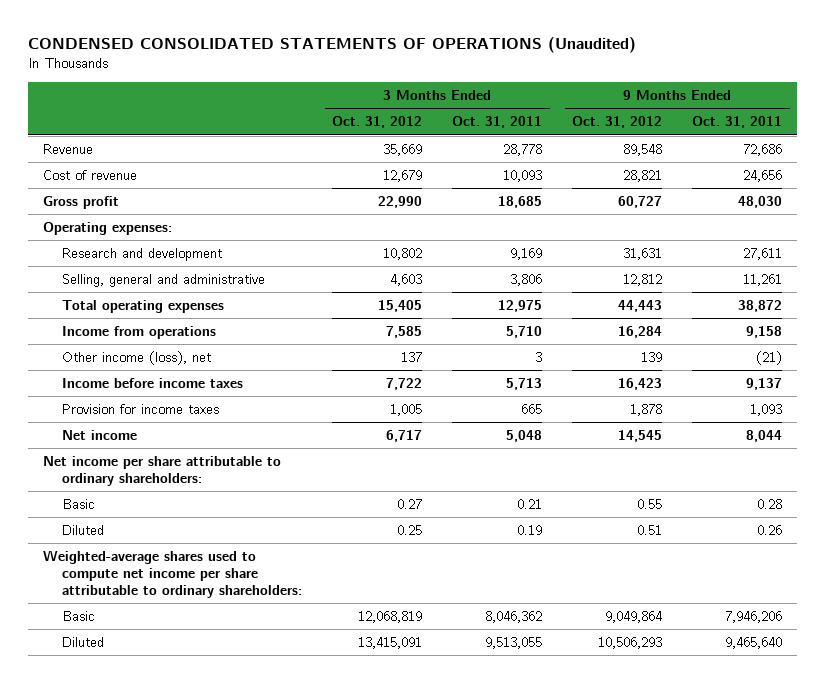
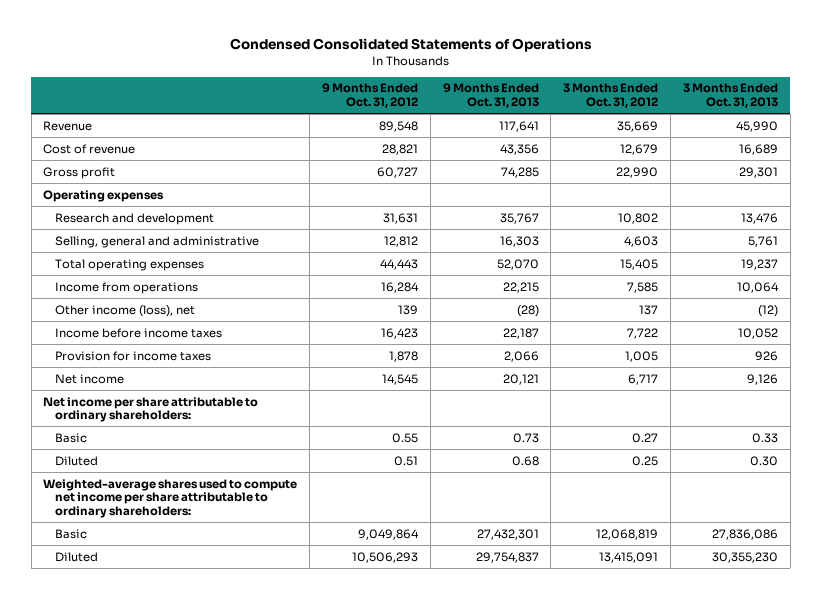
[27,37,636,54] CONDENSED CONSOLIDATED STATEMENTS OF OPERATIONS (Unaudited) -> [229,38,592,53] Condensed Consolidated Statements of Operations
[452,116,543,129] Oct. 31, 2011 -> none
[692,116,783,129] Oct. 31, 2011 -> none
none -> [442,83,539,109] 9 Months Ended Oct. 31, 2013
none -> [682,83,778,109] 3 Months Ended Oct. 31, 2013
[42,221,172,235] Operating expenses: -> [43,189,165,202] Operating expenses

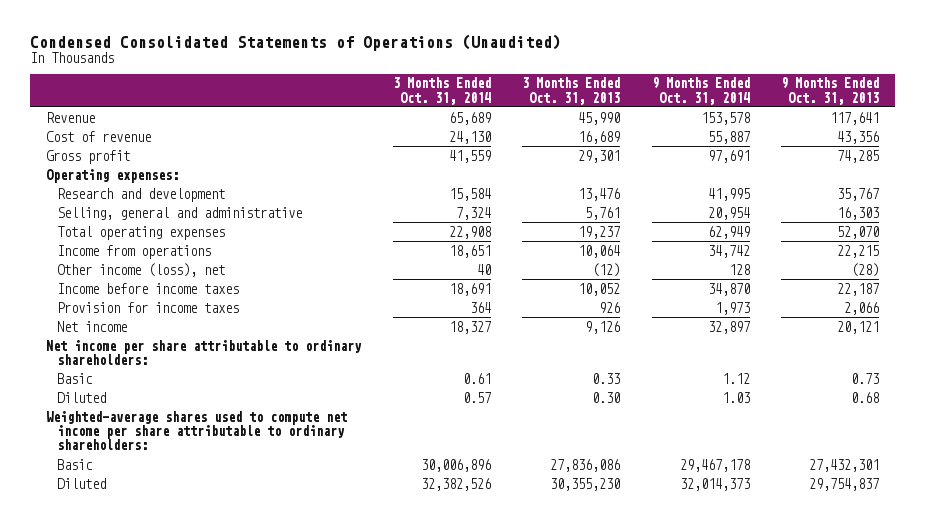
[229,38,592,53] Condensed Consolidated Statements of Operations -> [30,33,562,51] Condensed Consolidated Statements of Operations (Unaudited)
[322,83,419,109] 9 Months Ended Oct. 31, 2012 -> none
[563,83,659,109] 3 Months Ended Oct. 31, 2012 -> none
none -> [392,77,491,105] 3 Months Ended Oct. 31, 2014
none -> [651,77,750,105] 9 Months Ended Oct. 31, 2014
[43,189,165,202] Operating expenses -> [46,168,180,183] Operating expenses:

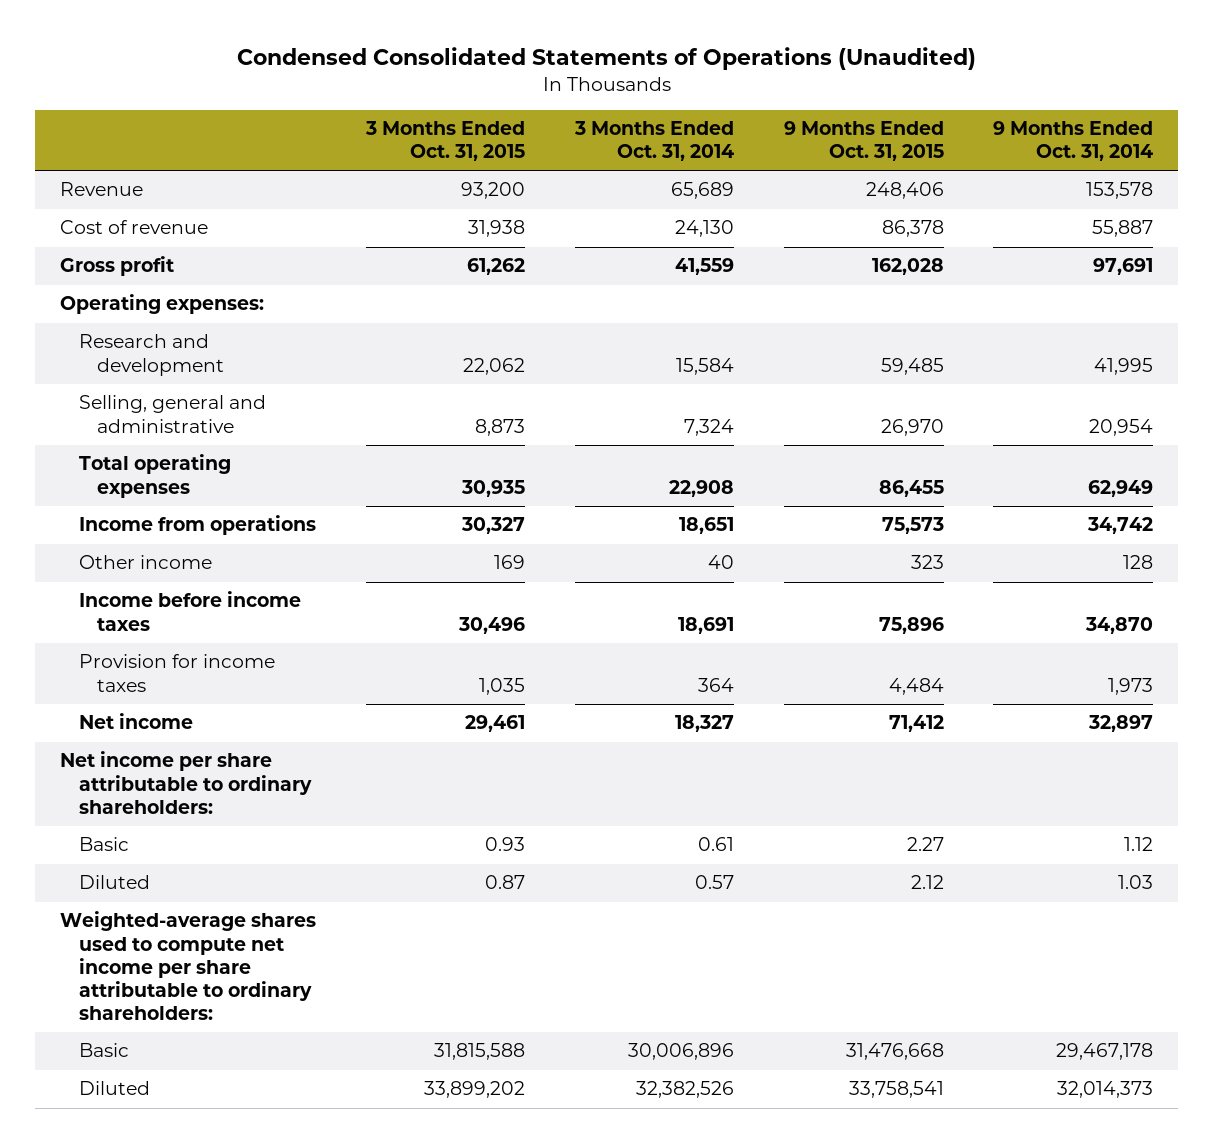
[522,77,621,105] 3 Months Ended Oct. 31, 2013 -> none
[781,77,880,105] 9 Months Ended Oct. 31, 2013 -> none
none -> [365,121,526,162] 3 Months Ended Oct. 31, 2015
none -> [783,121,944,162] 9 Months Ended Oct. 31, 2015
[56,262,225,277] Other income (loss), net -> [78,555,212,570] Other income

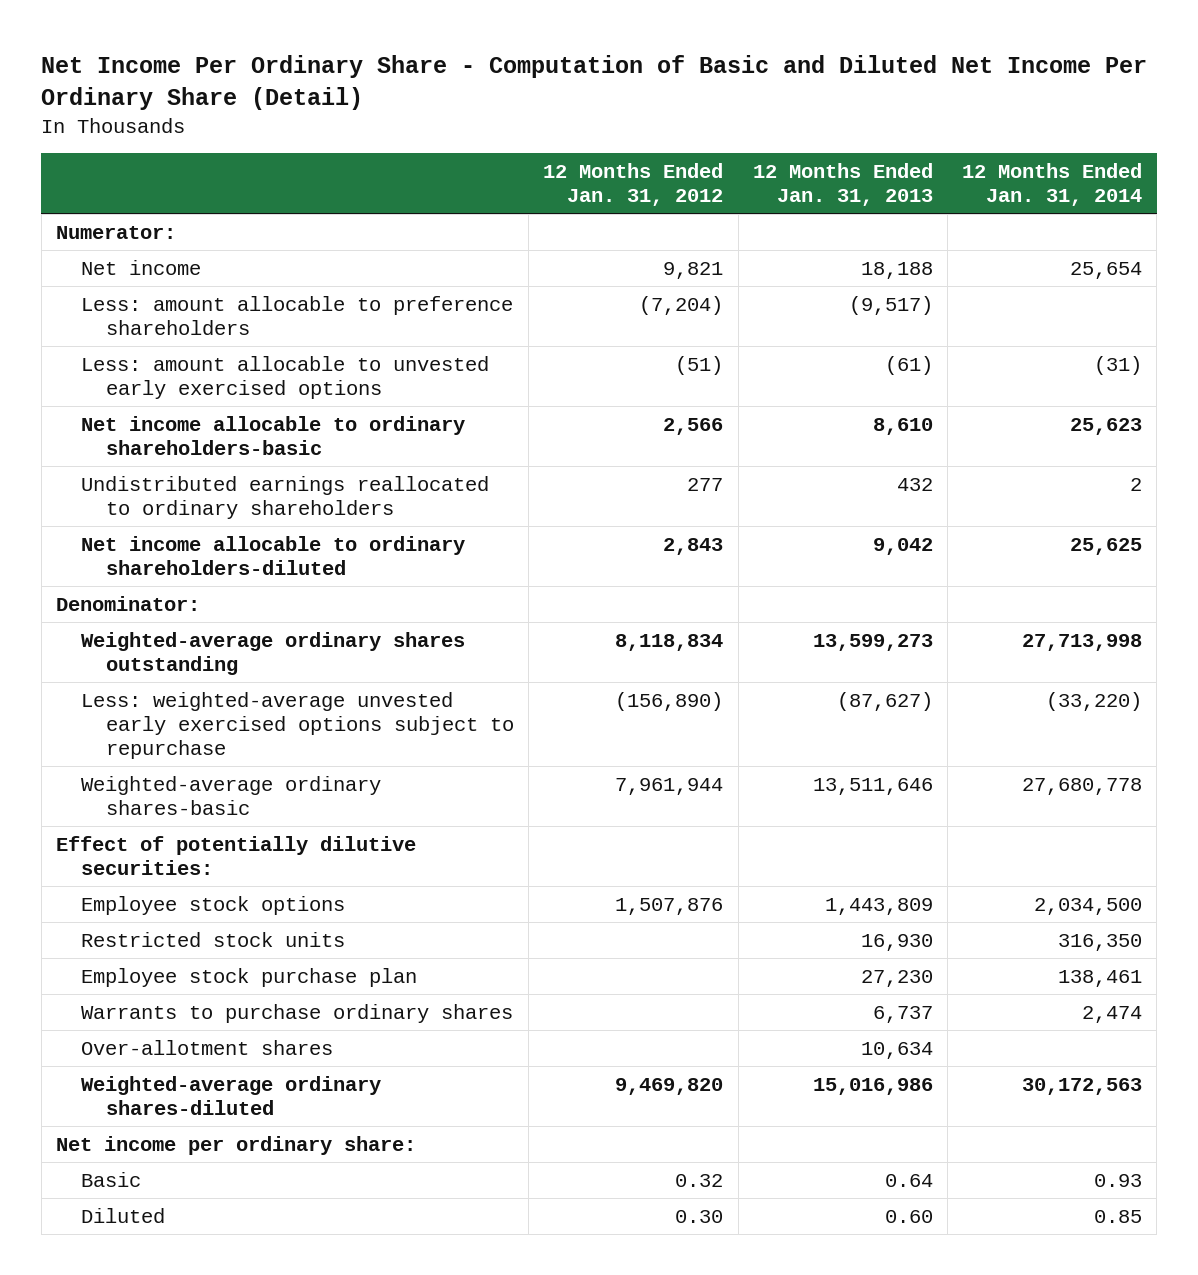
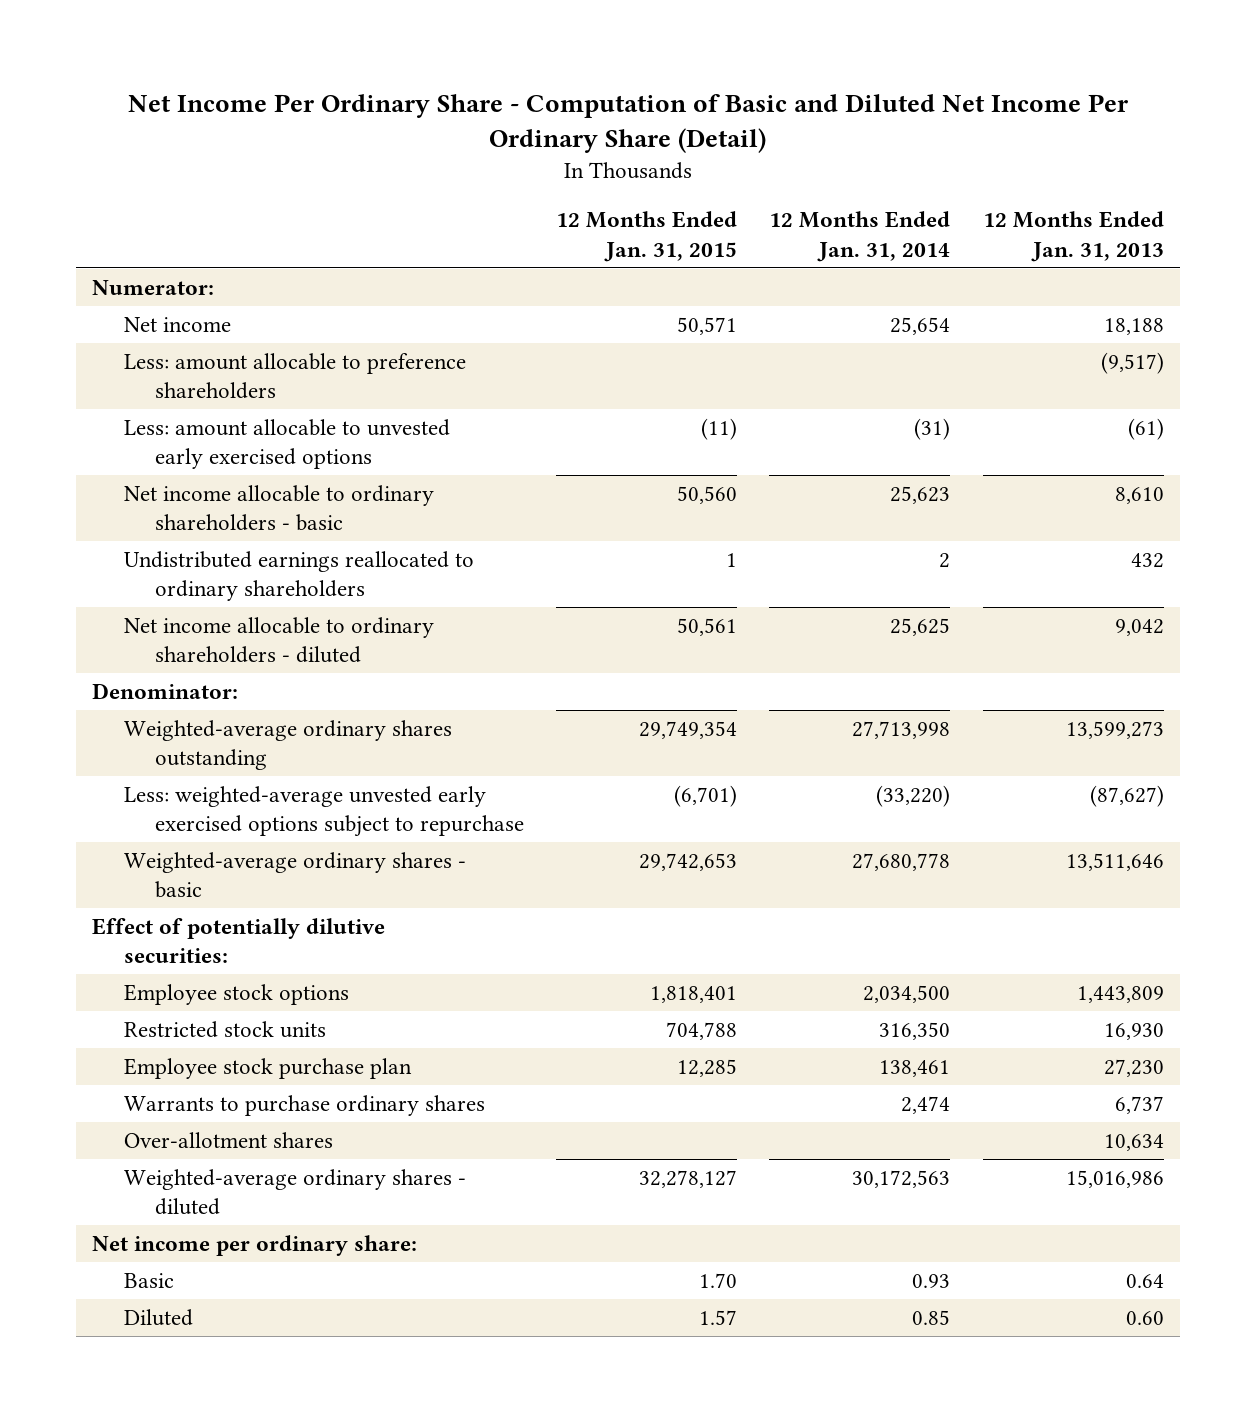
[543,162,724,206] 12 Months Ended Jan. 31, 2012 -> none
none -> [556,211,738,262] 12 Months Ended Jan. 31, 2015
[81,415,466,455] Net income allocable to ordinary shareholders-basic -> [123,484,434,532] Net income allocable to ordinary shareholders - basic
[81,535,466,575] Net income allocable to ordinary shareholders-diluted -> [123,616,434,664] Net income allocable to ordinary shareholders - diluted
[81,775,382,815] Weighted-average ordinary shares-basic -> [123,851,466,899] Weighted-average ordinary shares - basic
[81,1075,382,1115] Weighted-average ordinary shares-diluted -> [123,1168,466,1216] Weighted-average ordinary shares - diluted

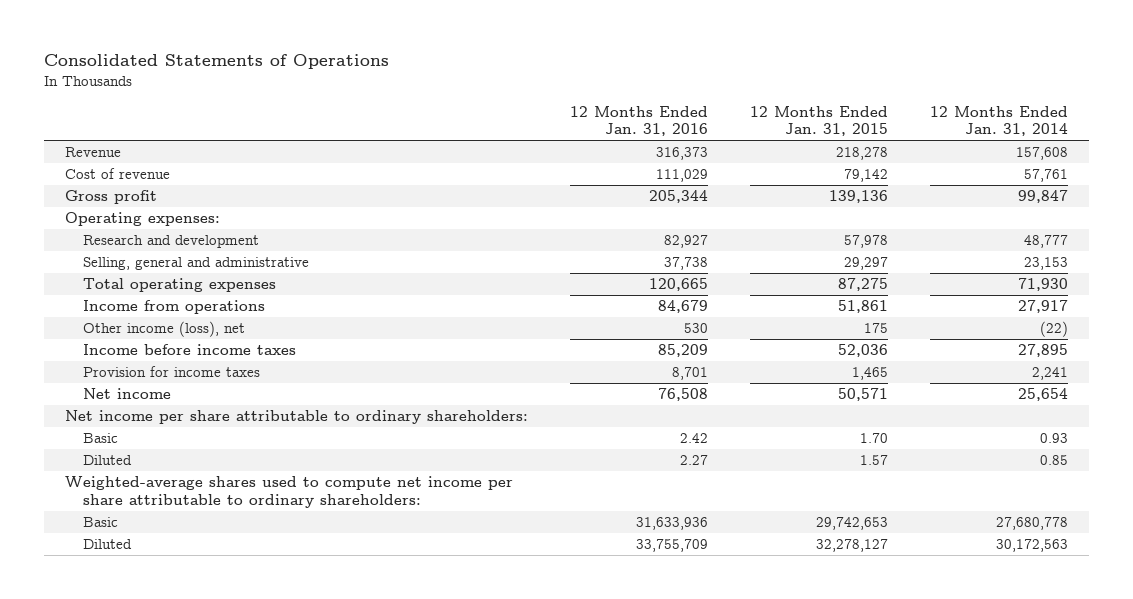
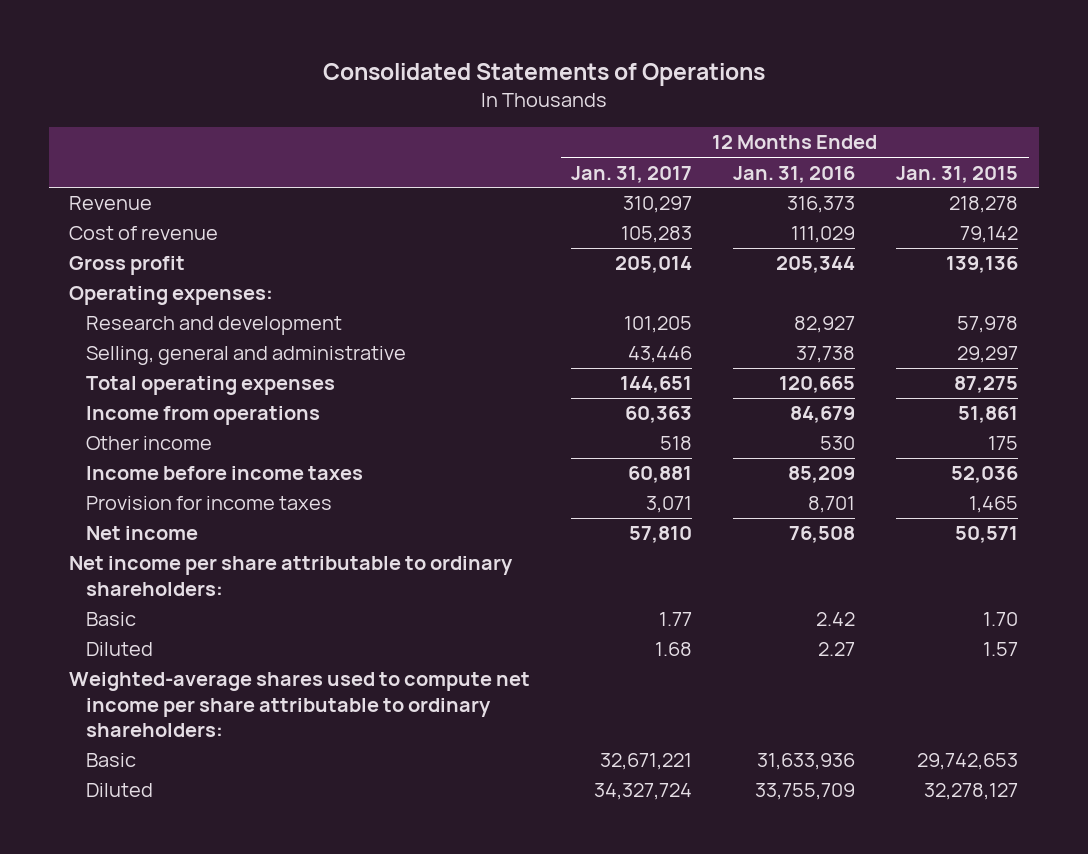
[930,105,1069,137] 12 Months Ended Jan. 31, 2014 -> none
none -> [571,165,693,183] Jan. 31, 2017
[83,321,246,338] Other income (loss), net -> [85,436,212,451] Other income

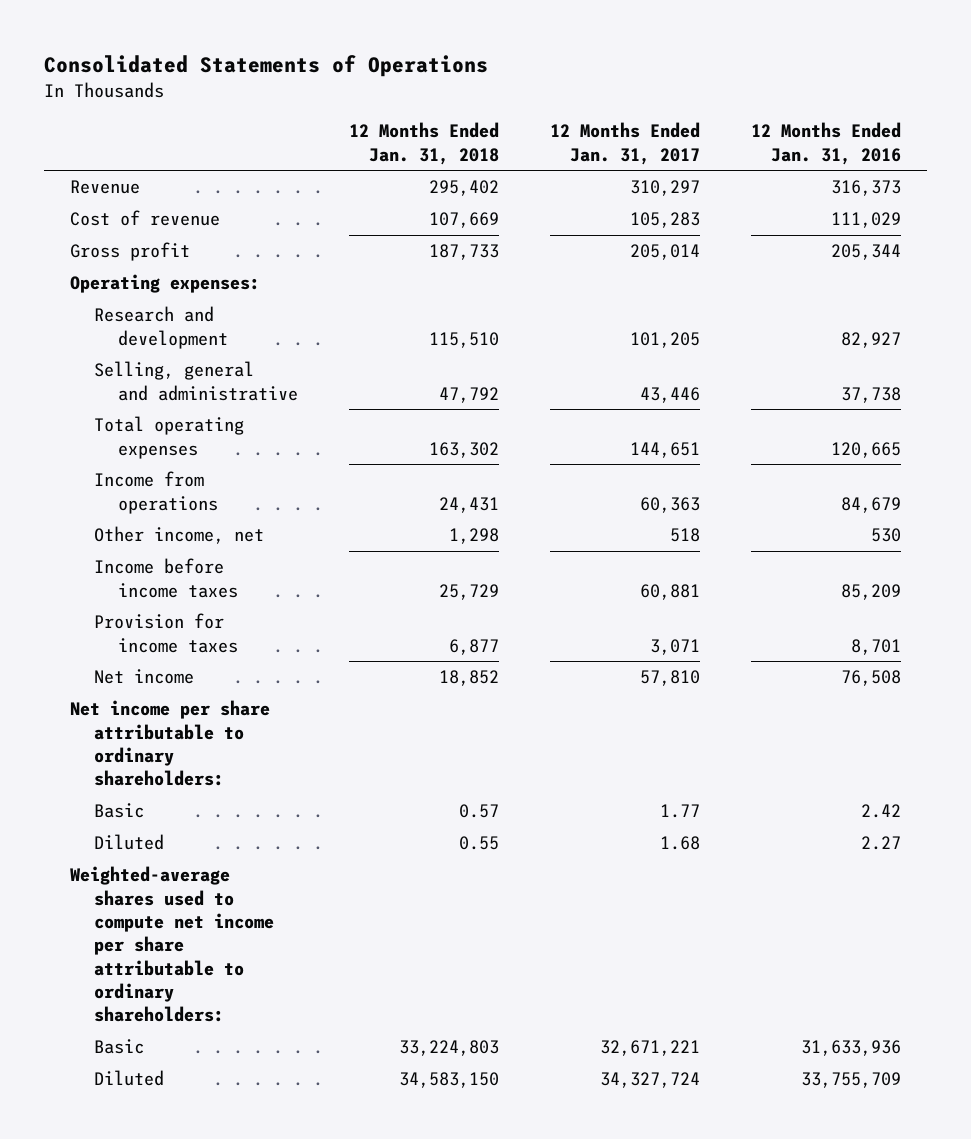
[896,165,1019,183] Jan. 31, 2015 -> none
none -> [349,122,500,165] 12 Months Ended Jan. 31, 2018
[85,436,212,451] Other income -> [93,526,264,545] Other income, net

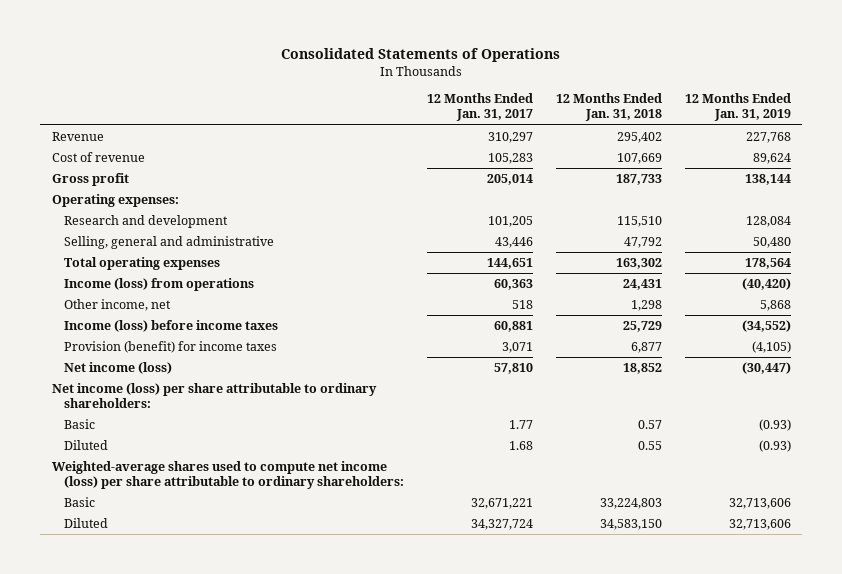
[751,122,902,165] 12 Months Ended Jan. 31, 2016 -> none
none -> [684,93,791,122] 12 Months Ended Jan. 31, 2019
[93,471,218,514] Income from operations -> [63,278,254,292] Income (loss) from operations
[93,558,238,598] Income before income taxes -> [63,320,278,333] Income (loss) before income taxes
[93,613,238,653] Provision for income taxes -> [63,341,277,354] Provision (benefit) for income taxes
[93,669,194,685] Net income -> [63,362,172,375] Net income (loss)
[69,700,270,787] Net income per share attributable to ordinary shareholders: -> [51,383,377,409] Net income (loss) per share attributable to ordinary shareholders:
[69,866,274,1023] Weighted-average shares used to compute net income per share attributable to ordinary shareholders: -> [51,461,404,490] Weighted-average shares used to compute net income (loss) per share attributable to ordinary shareholders:

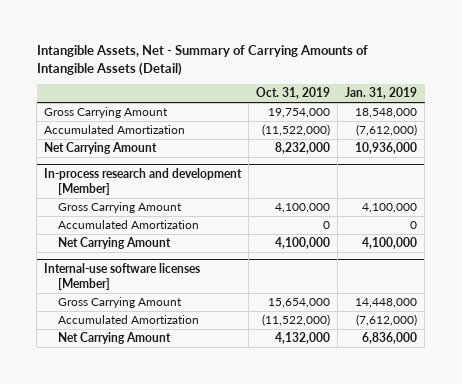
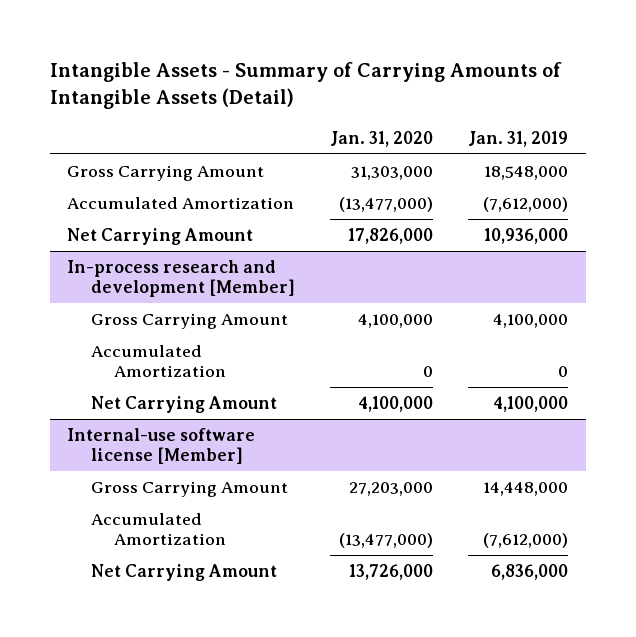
[36,44,368,76] Intangible Assets, Net - Summary of Carrying Amounts of Intangible Assets (Detail) -> [49,61,562,110] Intangible Assets - Summary of Carrying Amounts of Intangible Assets (Detail)
[256,87,331,100] Oct. 31, 2019 -> none
none -> [330,130,434,147] Jan. 31, 2020
[44,262,201,290] Internal-use software licenses [Member] -> [67,428,256,465] Internal-use software license [Member]

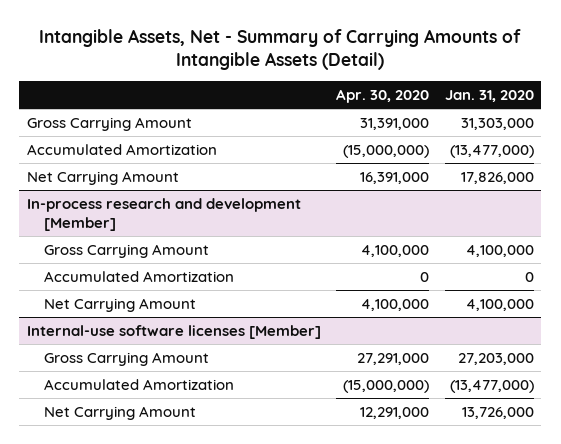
[49,61,562,110] Intangible Assets - Summary of Carrying Amounts of Intangible Assets (Detail) -> [39,28,522,71] Intangible Assets, Net - Summary of Carrying Amounts of Intangible Assets (Detail)
[468,130,569,147] Jan. 31, 2019 -> none
none -> [336,89,430,104] Apr. 30, 2020
[67,428,256,465] Internal-use software license [Member] -> [26,324,321,339] Internal-use software licenses [Member]

